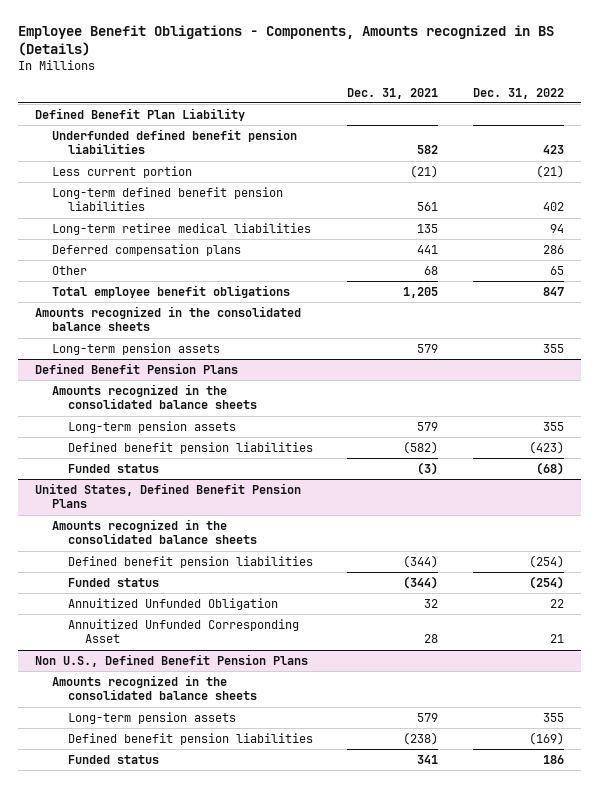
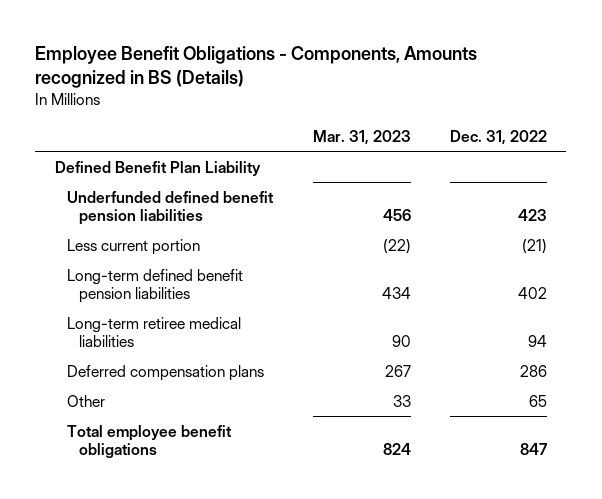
[347,87,439,99] Dec. 31, 2021 -> none
none -> [312,129,411,145] Mar. 31, 2023
[35,305,302,332] Amounts recognized in the consolidated balance sheets -> none
[51,342,220,355] Long-term pension assets -> none
[35,362,239,374] Defined Benefit Pension Plans -> none
[51,383,258,410] Amounts recognized in the consolidated balance sheets -> none
[68,420,237,433] Long-term pension assets -> none
[68,441,314,454] Defined benefit pension liabilities -> none
[68,463,160,473] Funded status -> none
[35,482,302,509] United States, Defined Benefit Pension Plans -> none
[51,518,258,545] Amounts recognized in the consolidated balance sheets -> none
[68,555,314,568] Defined benefit pension liabilities -> none
[68,577,160,587] Funded status -> none
[68,597,279,610] Annuitized Unfunded Obligation -> none
[68,618,300,644] Annuitized Unfunded Corresponding Asset -> none
[35,653,309,667] Non U.S., Defined Benefit Pension Plans -> none
[51,674,258,701] Amounts recognized in the consolidated balance sheets -> none
[68,711,237,724] Long-term pension assets -> none
[68,732,314,745] Defined benefit pension liabilities -> none
[68,754,160,764] Funded status -> none

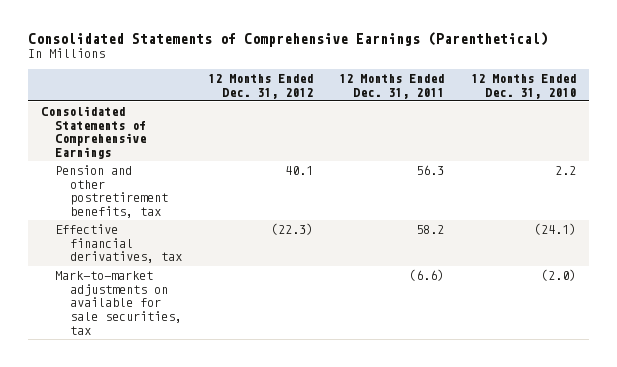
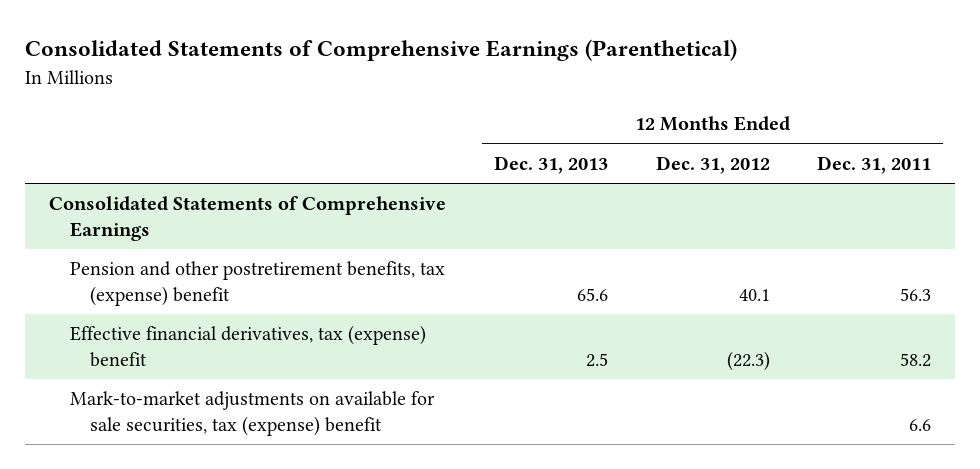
[470,73,576,99] 12 Months Ended Dec. 31, 2010 -> none
none -> [493,156,608,175] Dec. 31, 2013
[55,164,168,219] Pension and other postretirement benefits, tax -> [69,261,445,306] Pension and other postretirement benefits, tax (expense) benefit
[55,223,182,264] Effective financial derivatives, tax -> [69,325,426,367] Effective financial derivatives, tax (expense) benefit
[55,270,182,335] Mark-to-market adjustments on available for sale securities, tax -> [69,391,435,436] Mark-to-market adjustments on available for sale securities, tax (expense) benefit
[409,268,445,281] (6.6) -> [909,418,932,431] 6.6

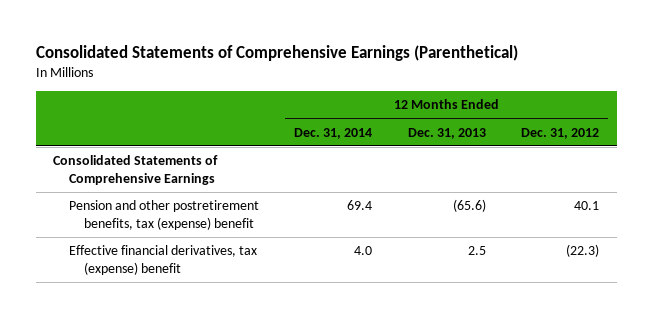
[817,156,932,175] Dec. 31, 2011 -> none
none -> [294,127,373,139] Dec. 31, 2014
[576,287,608,301] 65.6 -> [452,199,486,213] (65.6)
[69,391,435,436] Mark-to-market adjustments on available for sale securities, tax (expense) benefit -> none

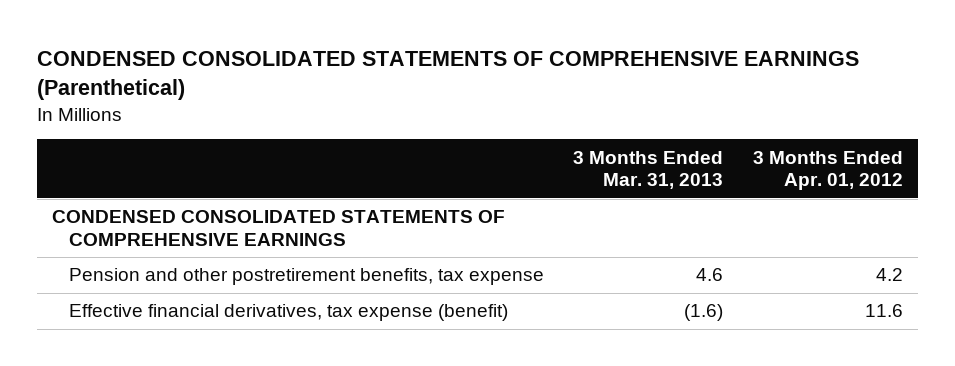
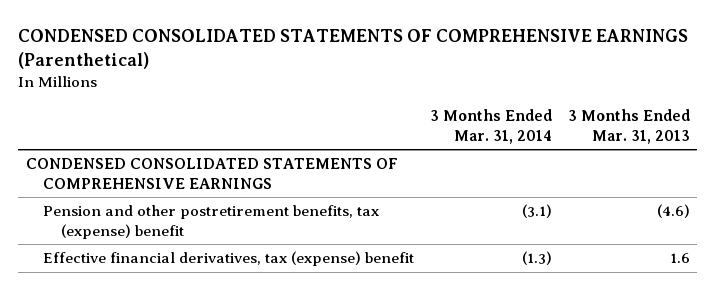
[753,150,904,191] 3 Months Ended Apr. 01, 2012 -> none
none -> [429,109,552,144] 3 Months Ended Mar. 31, 2014
[68,268,544,286] Pension and other postretirement benefits, tax expense -> [43,205,380,239] Pension and other postretirement benefits, tax (expense) benefit
[696,268,724,282] 4.6 -> [656,204,690,219] (4.6)
[68,304,508,322] Effective financial derivatives, tax expense (benefit) -> [43,251,415,267] Effective financial derivatives, tax (expense) benefit
[684,304,724,322] (1.6) -> [669,253,690,264] 1.6

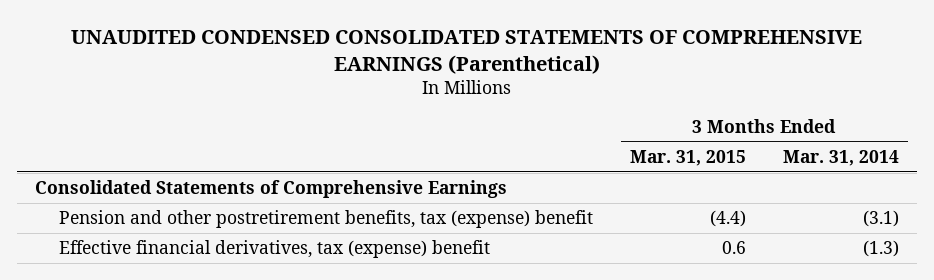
[18,28,689,69] CONDENSED CONSOLIDATED STATEMENTS OF COMPREHENSIVE EARNINGS (Parenthetical) -> [70,29,862,74] UNAUDITED CONDENSED CONSOLIDATED STATEMENTS OF COMPREHENSIVE EARNINGS (Parenthetical)
[567,109,690,144] 3 Months Ended Mar. 31, 2013 -> none
none -> [629,150,746,167] Mar. 31, 2015
[25,158,398,189] CONDENSED CONSOLIDATED STATEMENTS OF COMPREHENSIVE EARNINGS -> [35,180,508,199] Consolidated Statements of Comprehensive Earnings

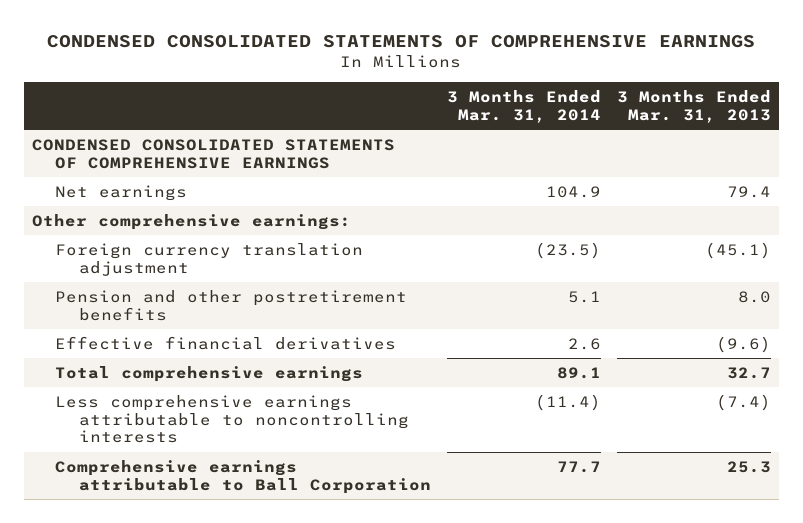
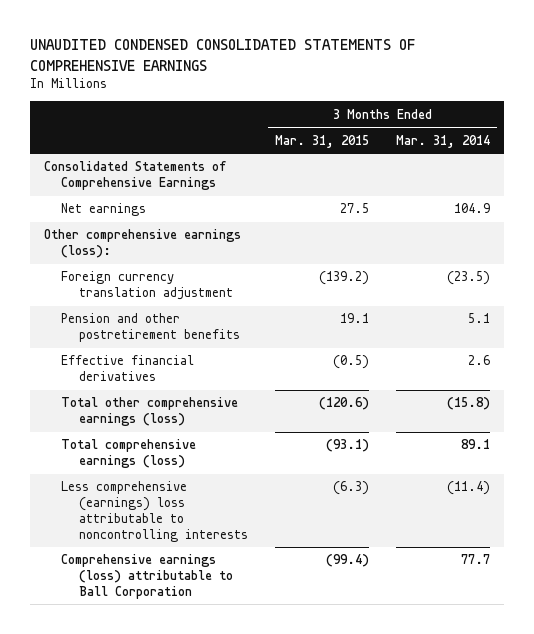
[47,35,756,49] CONDENSED CONSOLIDATED STATEMENTS OF COMPREHENSIVE EARNINGS -> [30,39,416,71] UNAUDITED CONDENSED CONSOLIDATED STATEMENTS OF COMPREHENSIVE EARNINGS
[616,90,771,123] 3 Months Ended Mar. 31, 2013 -> none
none -> [275,134,370,148] Mar. 31, 2015
[31,138,395,169] CONDENSED CONSOLIDATED STATEMENTS OF COMPREHENSIVE EARNINGS -> [43,161,226,191] Consolidated Statements of Comprehensive Earnings
[31,213,351,230] Other comprehensive earnings: -> [43,229,241,259] Other comprehensive earnings (loss):
none -> [61,397,239,427] Total other comprehensive earnings (loss)
[55,365,364,382] Total comprehensive earnings -> [61,439,197,469] Total comprehensive earnings (loss)
[55,394,409,444] Less comprehensive earnings attributable to noncontrolling interests -> [61,481,248,542] Less comprehensive (earnings) loss attributable to noncontrolling interests
[55,459,431,494] Comprehensive earnings attributable to Ball Corporation -> [61,554,233,599] Comprehensive earnings (loss) attributable to Ball Corporation

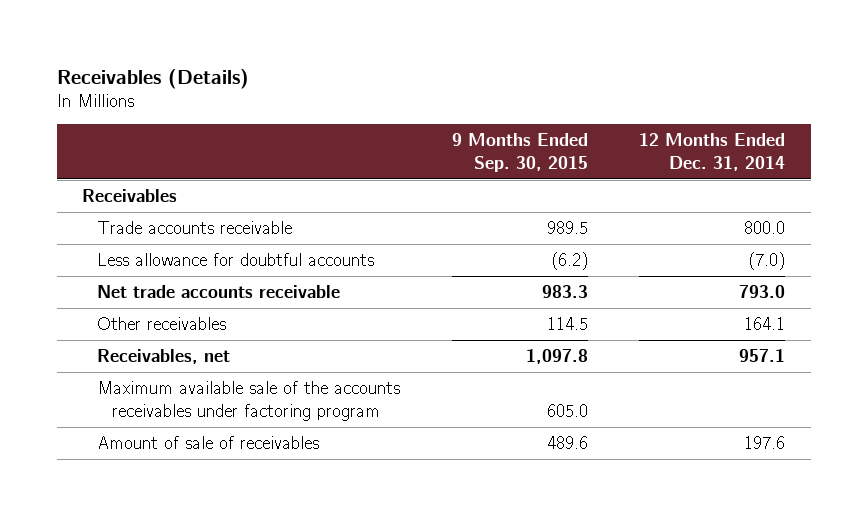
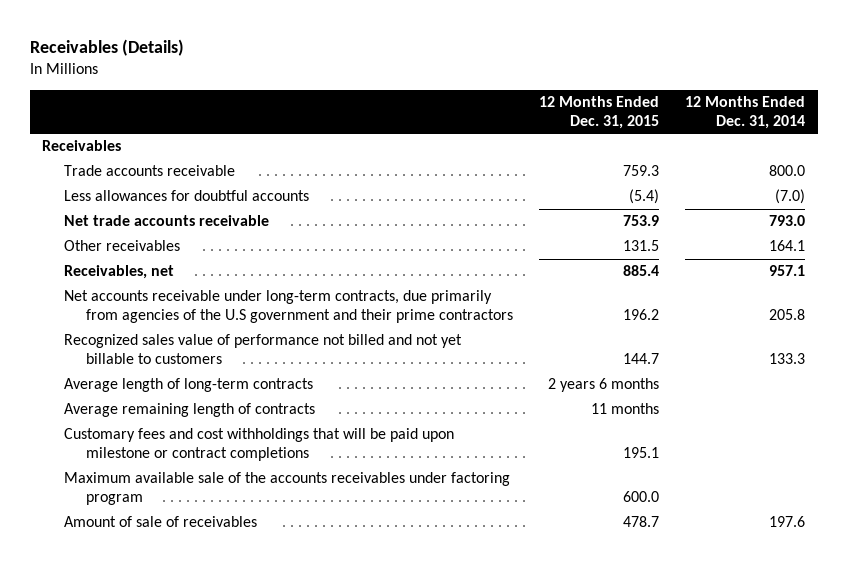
[451,133,588,172] 9 Months Ended Sep. 30, 2015 -> none
none -> [539,96,660,129] 12 Months Ended Dec. 31, 2015
[97,253,375,267] Less allowance for doubtful accounts -> [64,190,310,202] Less allowances for doubtful accounts
none -> [64,290,514,324] Net accounts receivable under long-term contracts, due primarily from agencies of the U.S government and their prime contractors
none -> [64,334,463,365] Recognized sales value of performance not billed and not yet billable to customers
none -> [64,378,314,393] Average length of long-term contracts
none -> [64,403,316,418] Average remaining length of contracts
none -> [64,428,455,462] Customary fees and cost withholdings that will be paid upon milestone or contract completions

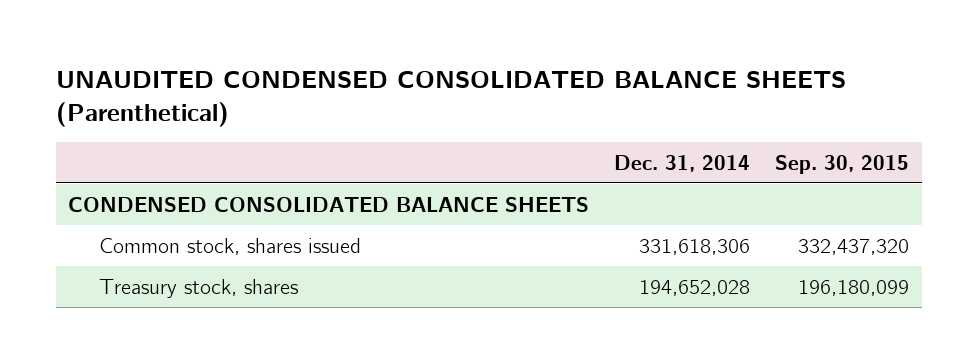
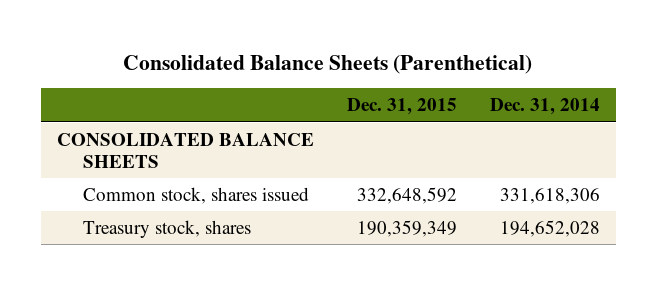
[55,71,846,128] UNAUDITED CONDENSED CONSOLIDATED BALANCE SHEETS (Parenthetical) -> [123,54,533,74] Consolidated Balance Sheets (Parenthetical)
[775,154,910,174] Sep. 30, 2015 -> none
none -> [346,98,457,116] Dec. 31, 2015
[68,196,590,212] CONDENSED CONSOLIDATED BALANCE SHEETS -> [56,132,314,168] CONSOLIDATED BALANCE SHEETS

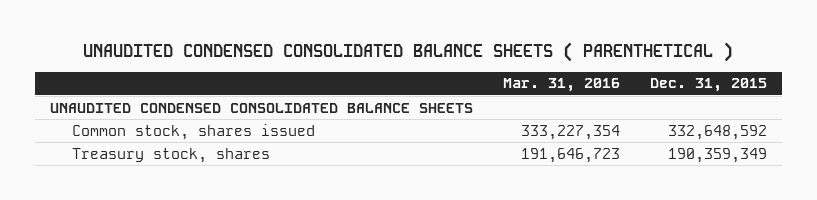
[123,54,533,74] Consolidated Balance Sheets (Parenthetical) -> [83,42,734,63] UNAUDITED CONDENSED CONSOLIDATED BALANCE SHEETS ( PARENTHETICAL )
[489,98,600,116] Dec. 31, 2014 -> none
none -> [502,78,620,93] Mar. 31, 2016
[56,132,314,168] CONSOLIDATED BALANCE SHEETS -> [49,102,473,113] UNAUDITED CONDENSED CONSOLIDATED BALANCE SHEETS

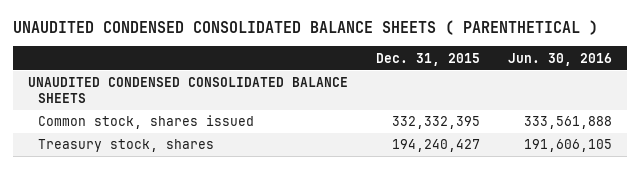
[502,78,620,93] Mar. 31, 2016 -> none
none -> [508,52,613,66] Jun. 30, 2016
[667,124,767,140] 332,648,592 -> [391,116,480,130] 332,332,395
[667,147,767,163] 190,359,349 -> [391,139,480,153] 194,240,427

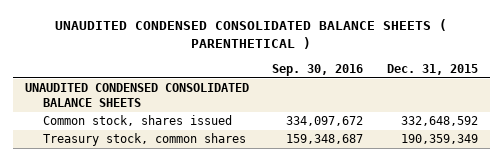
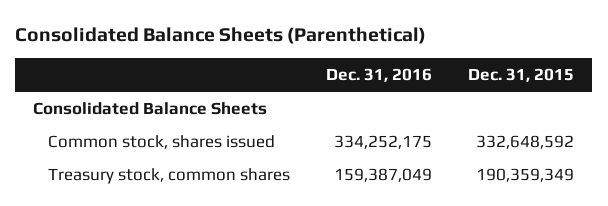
[55,19,448,50] UNAUDITED CONDENSED CONSOLIDATED BALANCE SHEETS ( PARENTHETICAL ) -> [15,27,427,45] Consolidated Balance Sheets (Parenthetical)
[272,63,364,76] Sep. 30, 2016 -> none
none -> [326,68,433,83] Dec. 31, 2016
[24,83,249,107] UNAUDITED CONDENSED CONSOLIDATED BALANCE SHEETS -> [33,101,268,115] Consolidated Balance Sheets

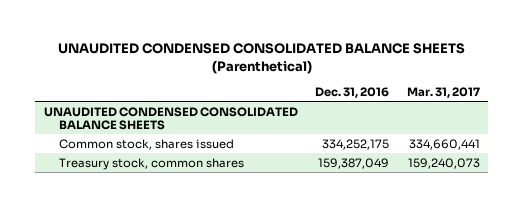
[15,27,427,45] Consolidated Balance Sheets (Parenthetical) -> [57,43,465,74] UNAUDITED CONDENSED CONSOLIDATED BALANCE SHEETS (Parenthetical)
[468,68,575,83] Dec. 31, 2015 -> none
none -> [406,86,480,98] Mar. 31, 2017
[33,101,268,115] Consolidated Balance Sheets -> [44,106,299,131] UNAUDITED CONDENSED CONSOLIDATED BALANCE SHEETS

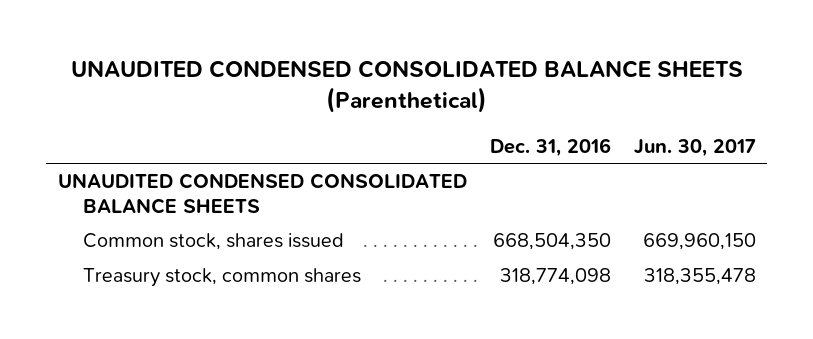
[406,86,480,98] Mar. 31, 2017 -> none
none -> [633,138,756,157] Jun. 30, 2017
[322,138,390,150] 334,252,175 -> [492,233,611,251] 668,504,350
[318,157,390,169] 159,387,049 -> [499,268,611,286] 318,774,098

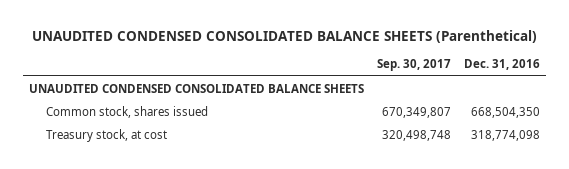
[633,138,756,157] Jun. 30, 2017 -> none
none -> [377,59,452,72] Sep. 30, 2017
[82,268,361,288] Treasury stock, common shares -> [45,128,167,142] Treasury stock, at cost

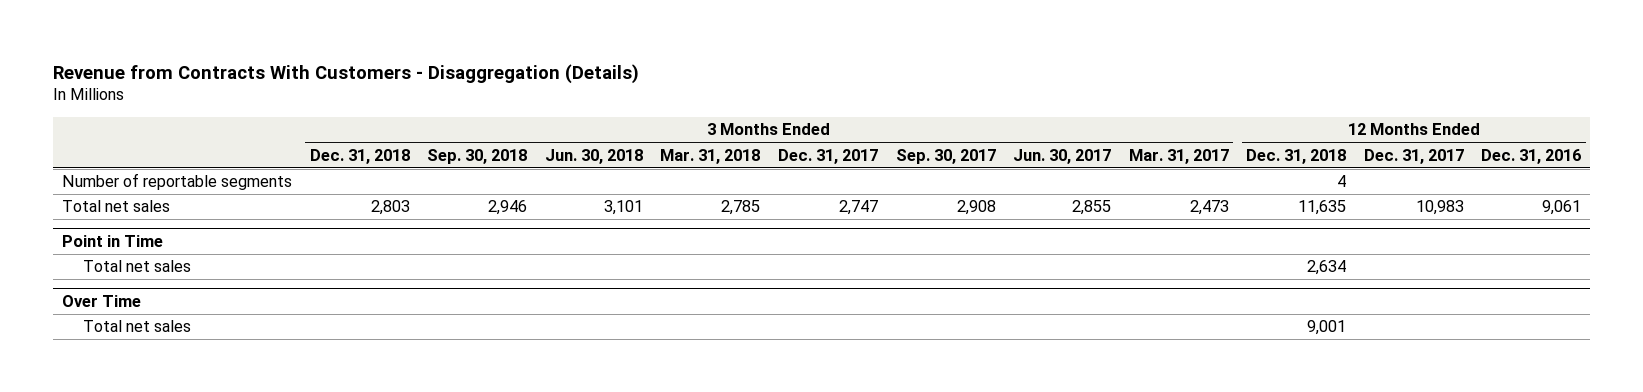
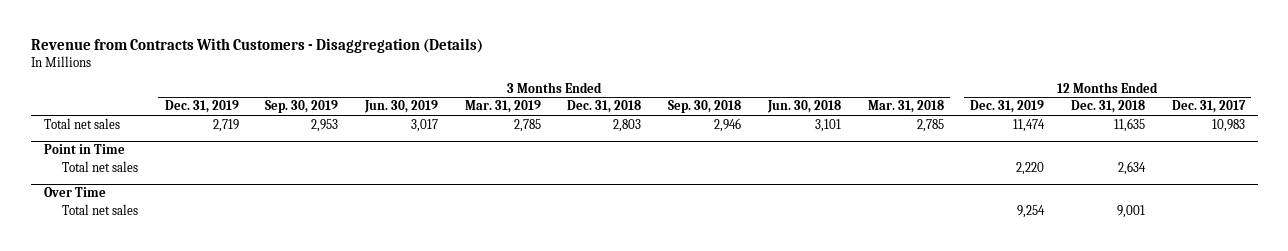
[777,148,878,164] Dec. 31, 2017 -> none
[895,148,996,164] Sep. 30, 2017 -> none
[1013,148,1112,164] Jun. 30, 2017 -> none
[1128,148,1229,164] Mar. 31, 2017 -> none
[1481,148,1582,164] Dec. 31, 2016 -> none
none -> [164,100,239,114] Dec. 31, 2019
none -> [265,100,339,114] Sep. 30, 2019
none -> [364,100,439,114] Jun. 30, 2019
none -> [464,100,541,114] Mar. 31, 2019
none -> [970,100,1045,114] Dec. 31, 2019
[62,173,293,191] Number of reportable segments -> none

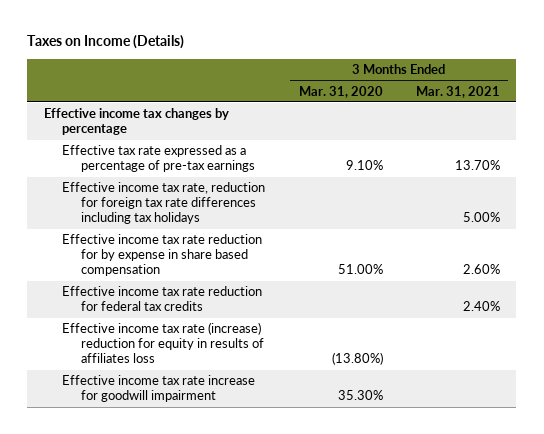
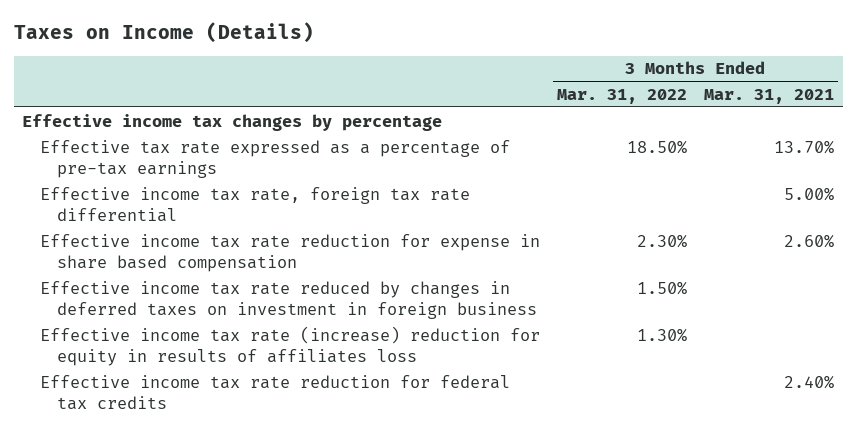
[298,85,383,98] Mar. 31, 2020 -> none
none -> [556,88,687,104] Mar. 31, 2022
[62,182,266,225] Effective income tax rate, reduction for foreign tax rate differences including tax holidays -> [39,186,470,222] Effective income tax rate, foreign tax rate differential
[62,234,263,277] Effective income tax rate reduction for by expense in share based compensation -> [39,233,540,272] Effective income tax rate reduction for expense in share based compensation
none -> [39,280,538,319] Effective income tax rate reduced by changes in deferred taxes on investment in foreign business
[62,375,256,403] Effective income tax rate increase for goodwill impairment -> none
[62,286,263,312] Effective income tax rate reduction for federal tax credits -> [39,374,510,410] Effective income tax rate reduction for federal tax credits

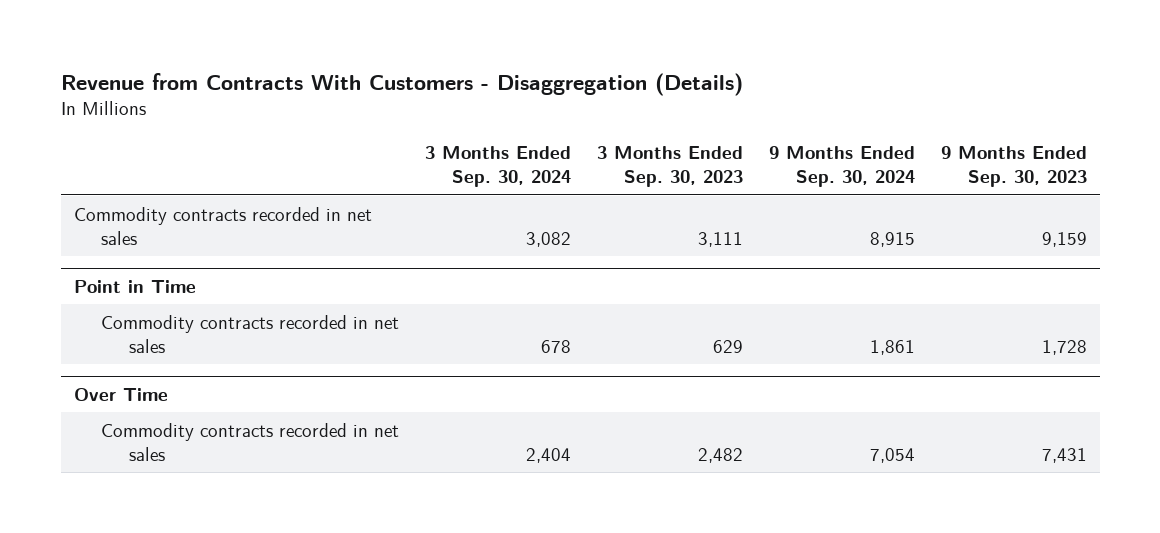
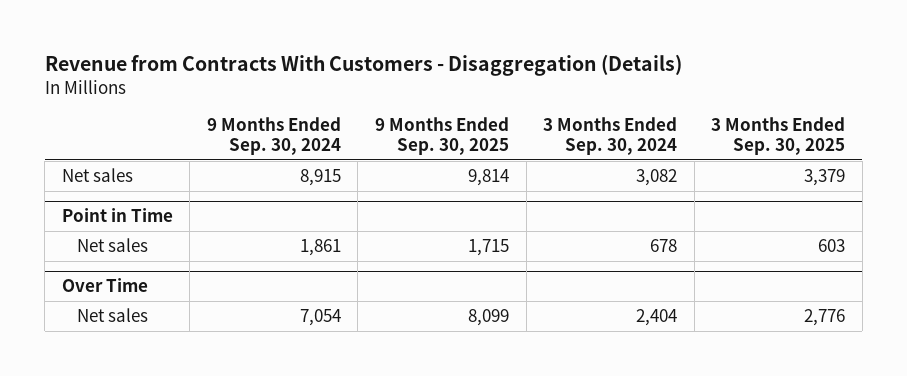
[597,145,744,188] 3 Months Ended Sep. 30, 2023 -> none
[940,145,1087,188] 9 Months Ended Sep. 30, 2023 -> none
none -> [375,117,510,156] 9 Months Ended Sep. 30, 2025
none -> [711,117,846,156] 3 Months Ended Sep. 30, 2025
[73,206,372,246] Commodity contracts recorded in net sales -> [61,167,133,182] Net sales
[101,314,400,354] Commodity contracts recorded in net sales -> [77,237,149,252] Net sales
[101,422,400,462] Commodity contracts recorded in net sales -> [77,307,149,322] Net sales

